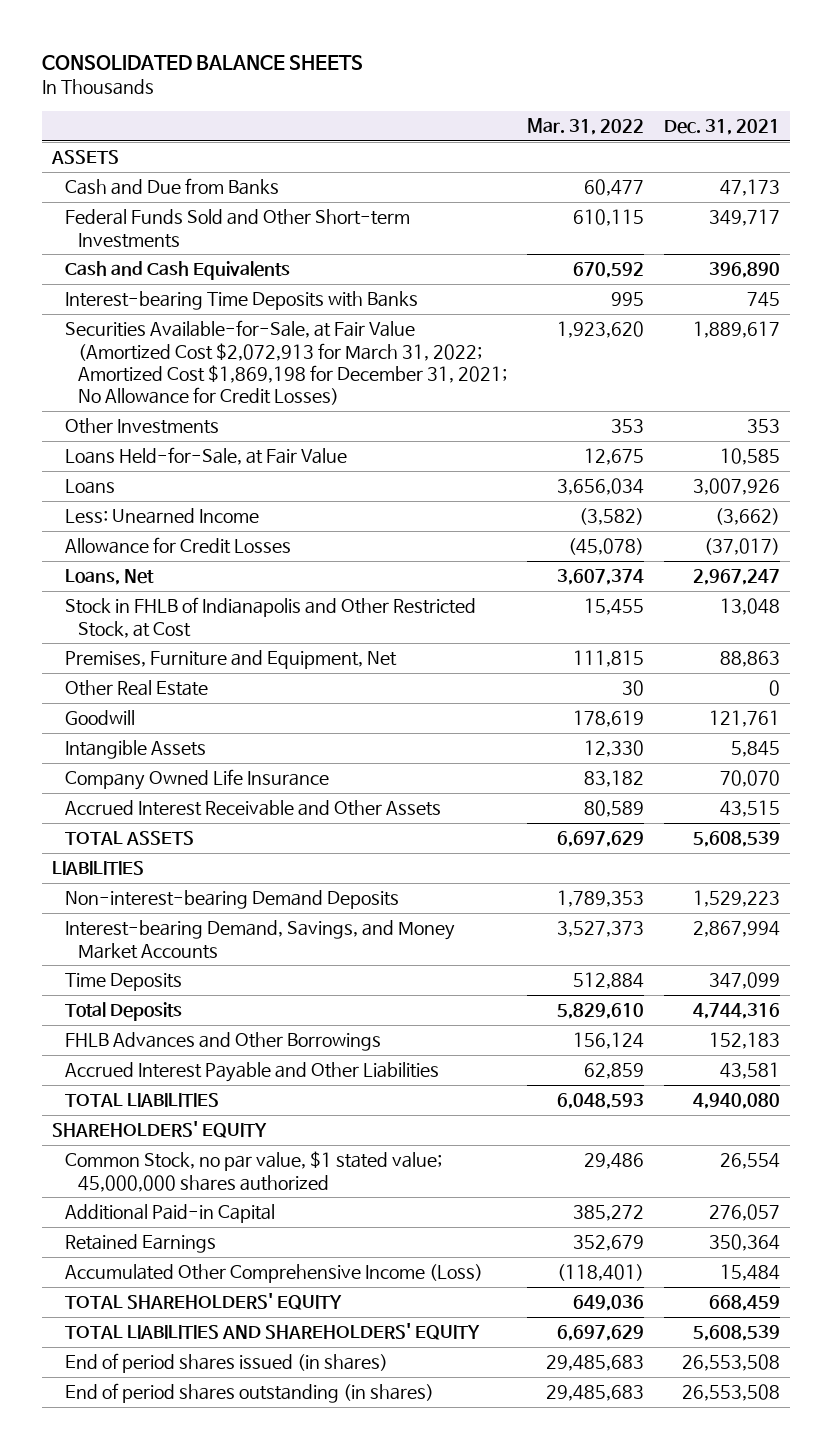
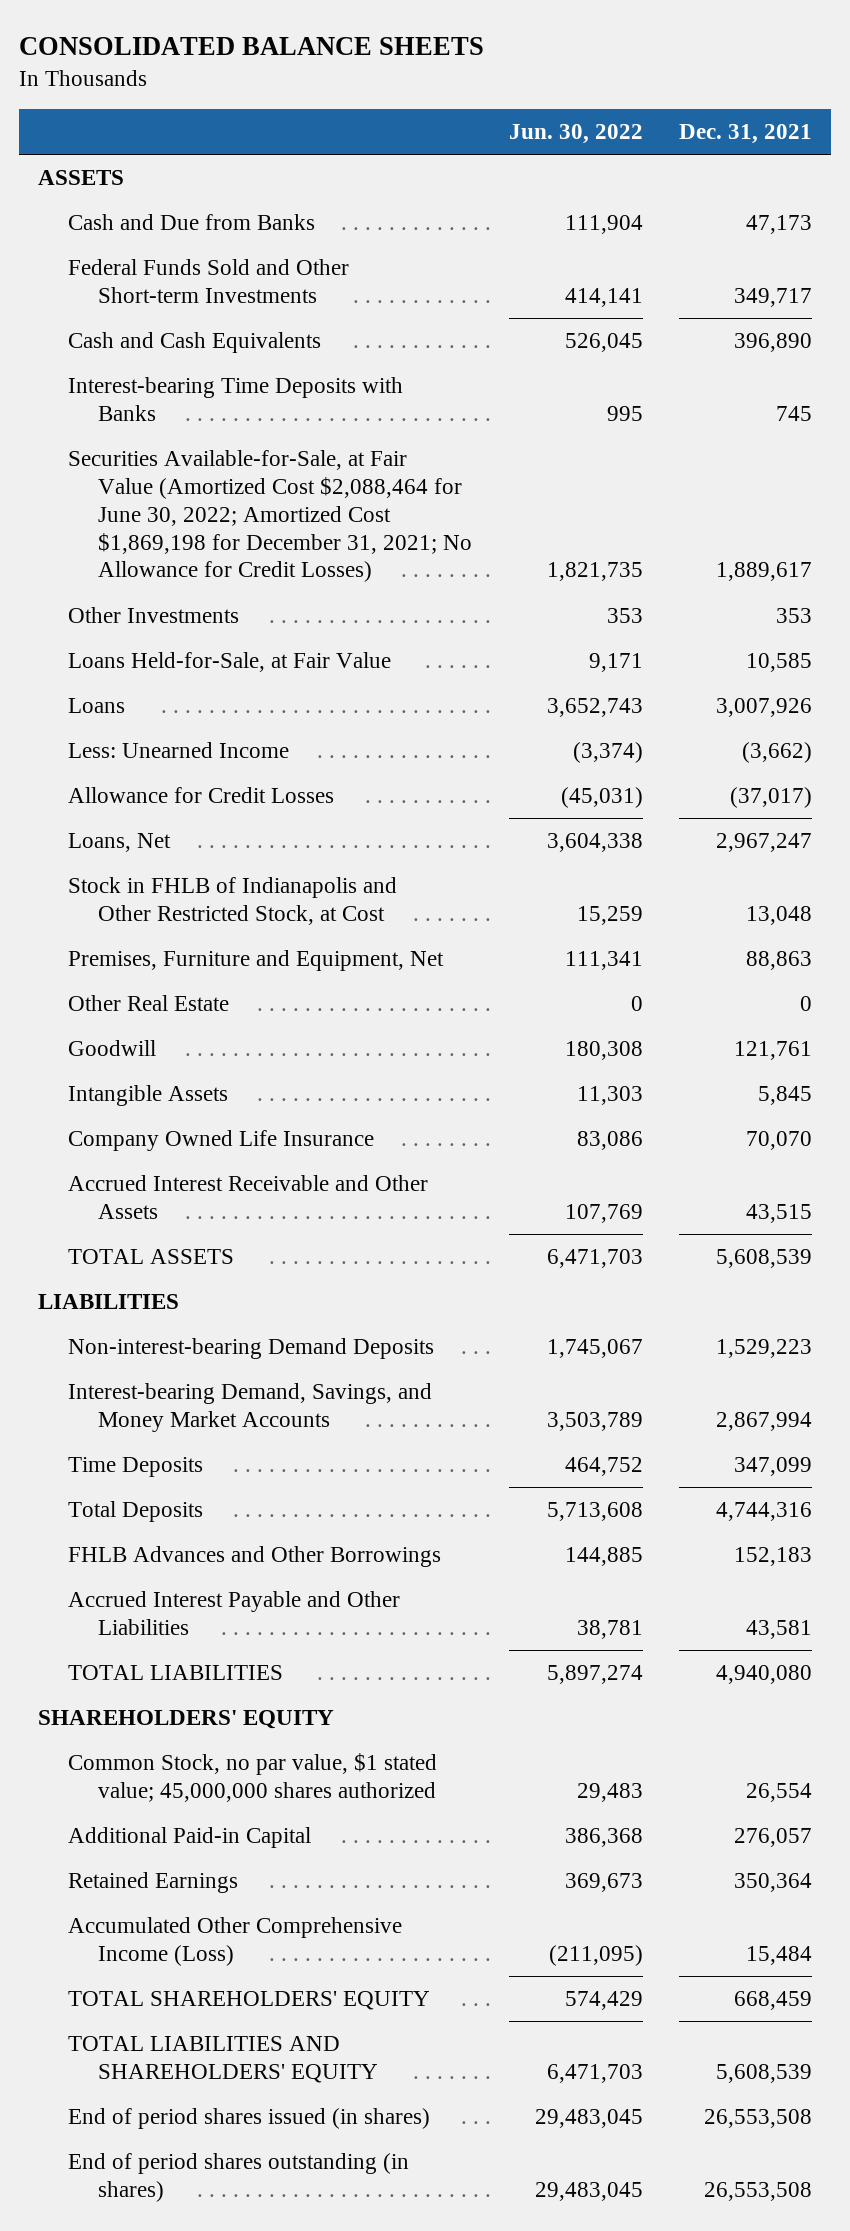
[526,118,644,136] Mar. 31, 2022 -> none
none -> [508,124,643,145] Jun. 30, 2022
[65,320,508,406] Securities Available-for-Sale, at Fair Value (Amortized Cost $2,072,913 for March 31, 2022; Amortized Cost $1,869,198 for December 31, 2021; No Allowance for Credit Losses) -> [68,450,473,583] Securities Available-for-Sale, at Fair Value (Amortized Cost $2,088,464 for June 30, 2022; Amortized Cost $1,869,198 for December 31, 2021; No Allowance for Credit Losses)

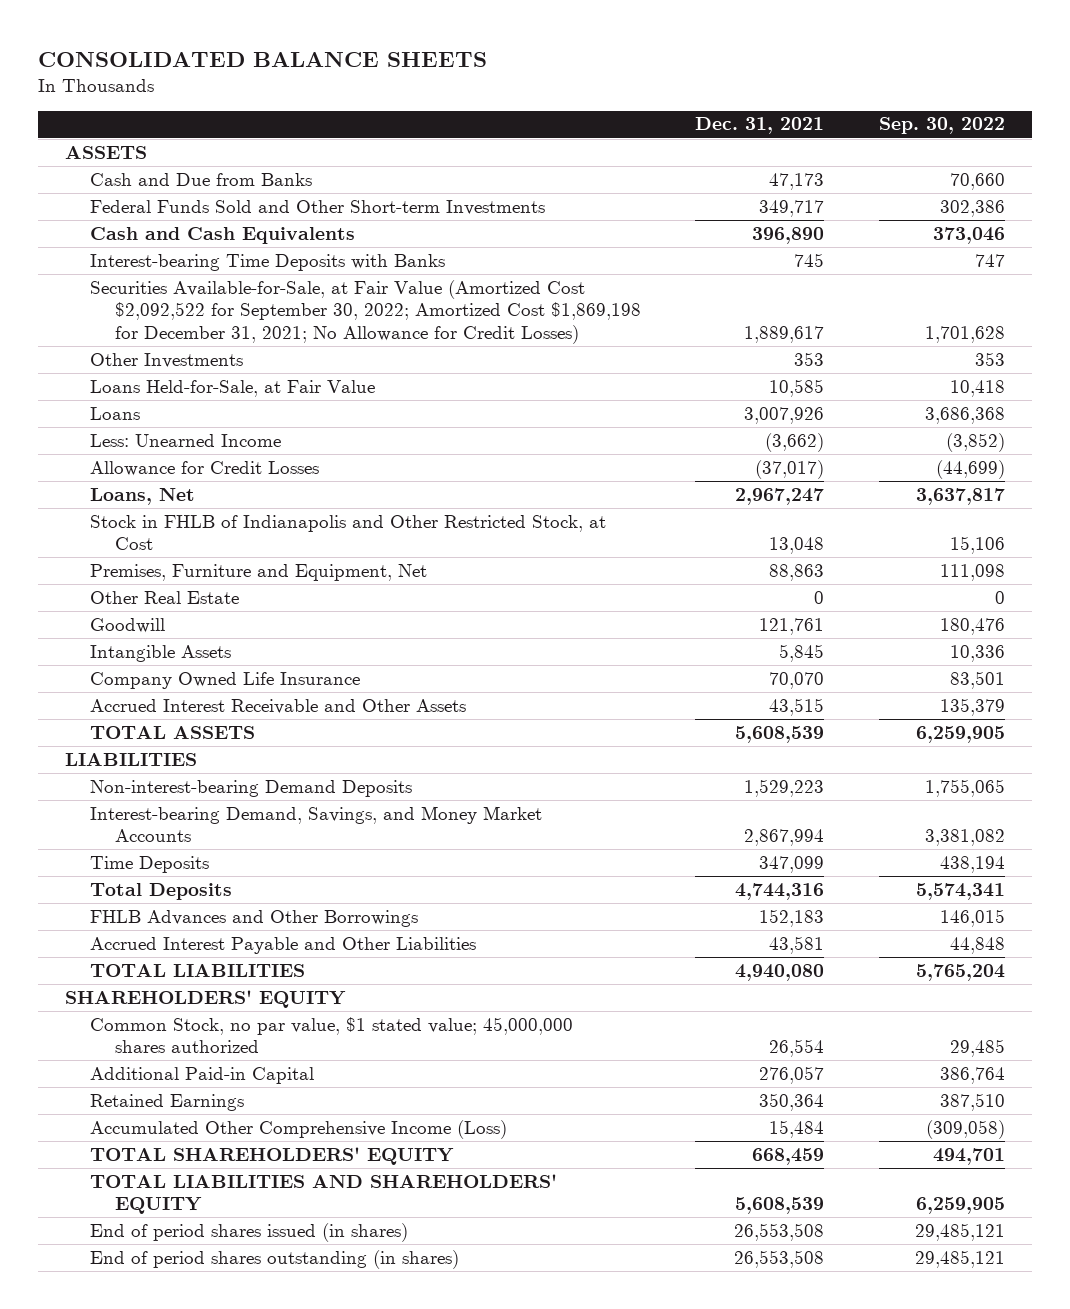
[508,124,643,145] Jun. 30, 2022 -> none
none -> [878,117,1005,135] Sep. 30, 2022
[68,450,473,583] Securities Available-for-Sale, at Fair Value (Amortized Cost $2,088,464 for June 30, 2022; Amortized Cost $1,869,198 for December 31, 2021; No Allowance for Credit Losses) -> [89,279,641,344] Securities Available-for-Sale, at Fair Value (Amortized Cost $2,092,522 for September 30, 2022; Amortized Cost $1,869,198 for December 31, 2021; No Allowance for Credit Losses)

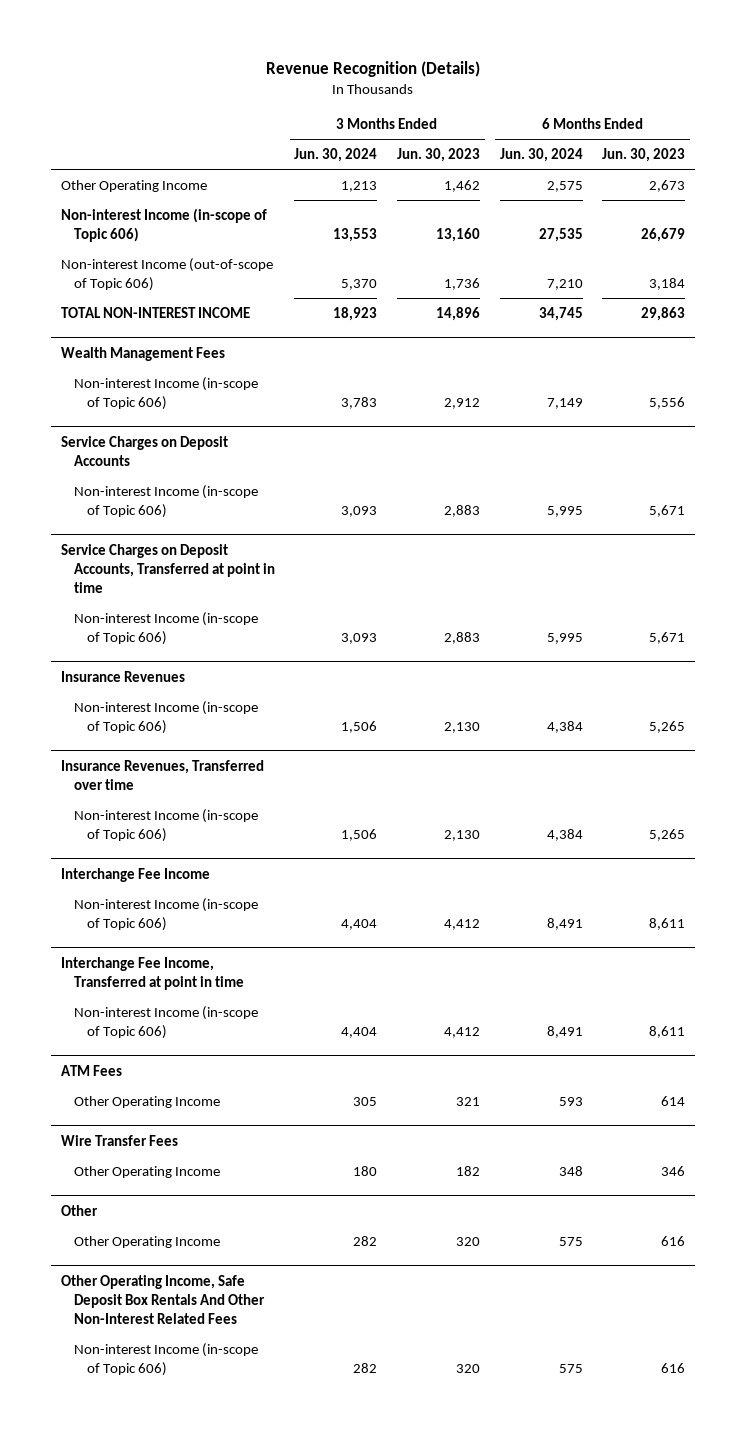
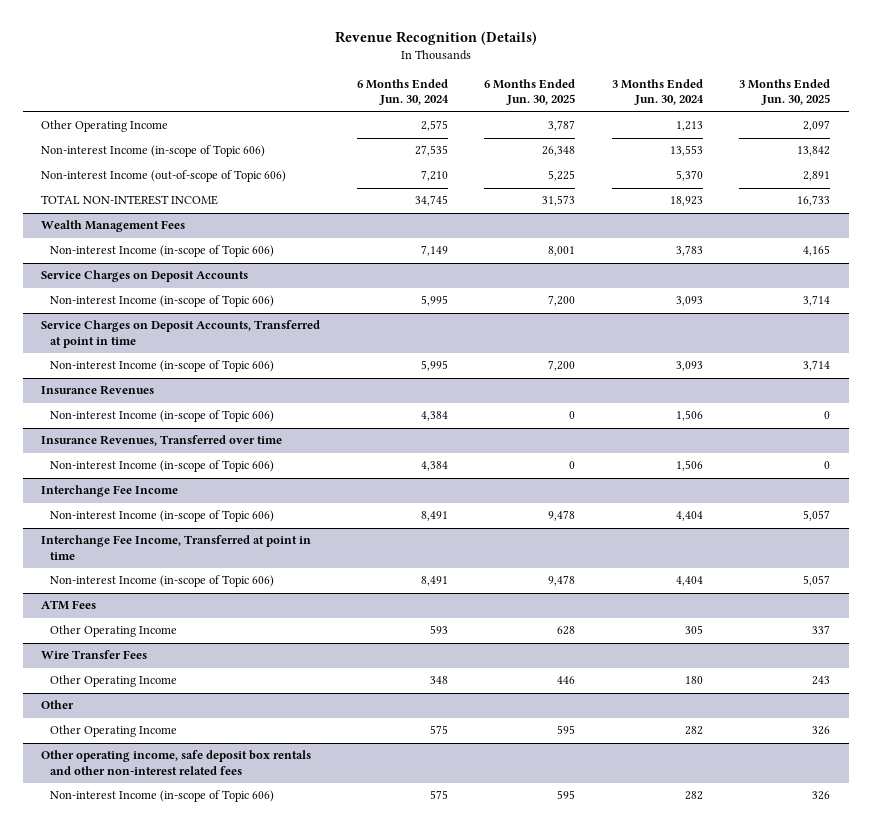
[397,147,481,162] Jun. 30, 2023 -> none
[602,147,686,162] Jun. 30, 2023 -> none
none -> [484,78,576,106] 6 Months Ended Jun. 30, 2025
none -> [739,78,831,106] 3 Months Ended Jun. 30, 2025
[60,1274,265,1325] Other Operating Income, Safe Deposit Box Rentals And Other Non-Interest Related Fees -> [41,750,312,775] Other operating income, safe deposit box rentals and other non-interest related fees

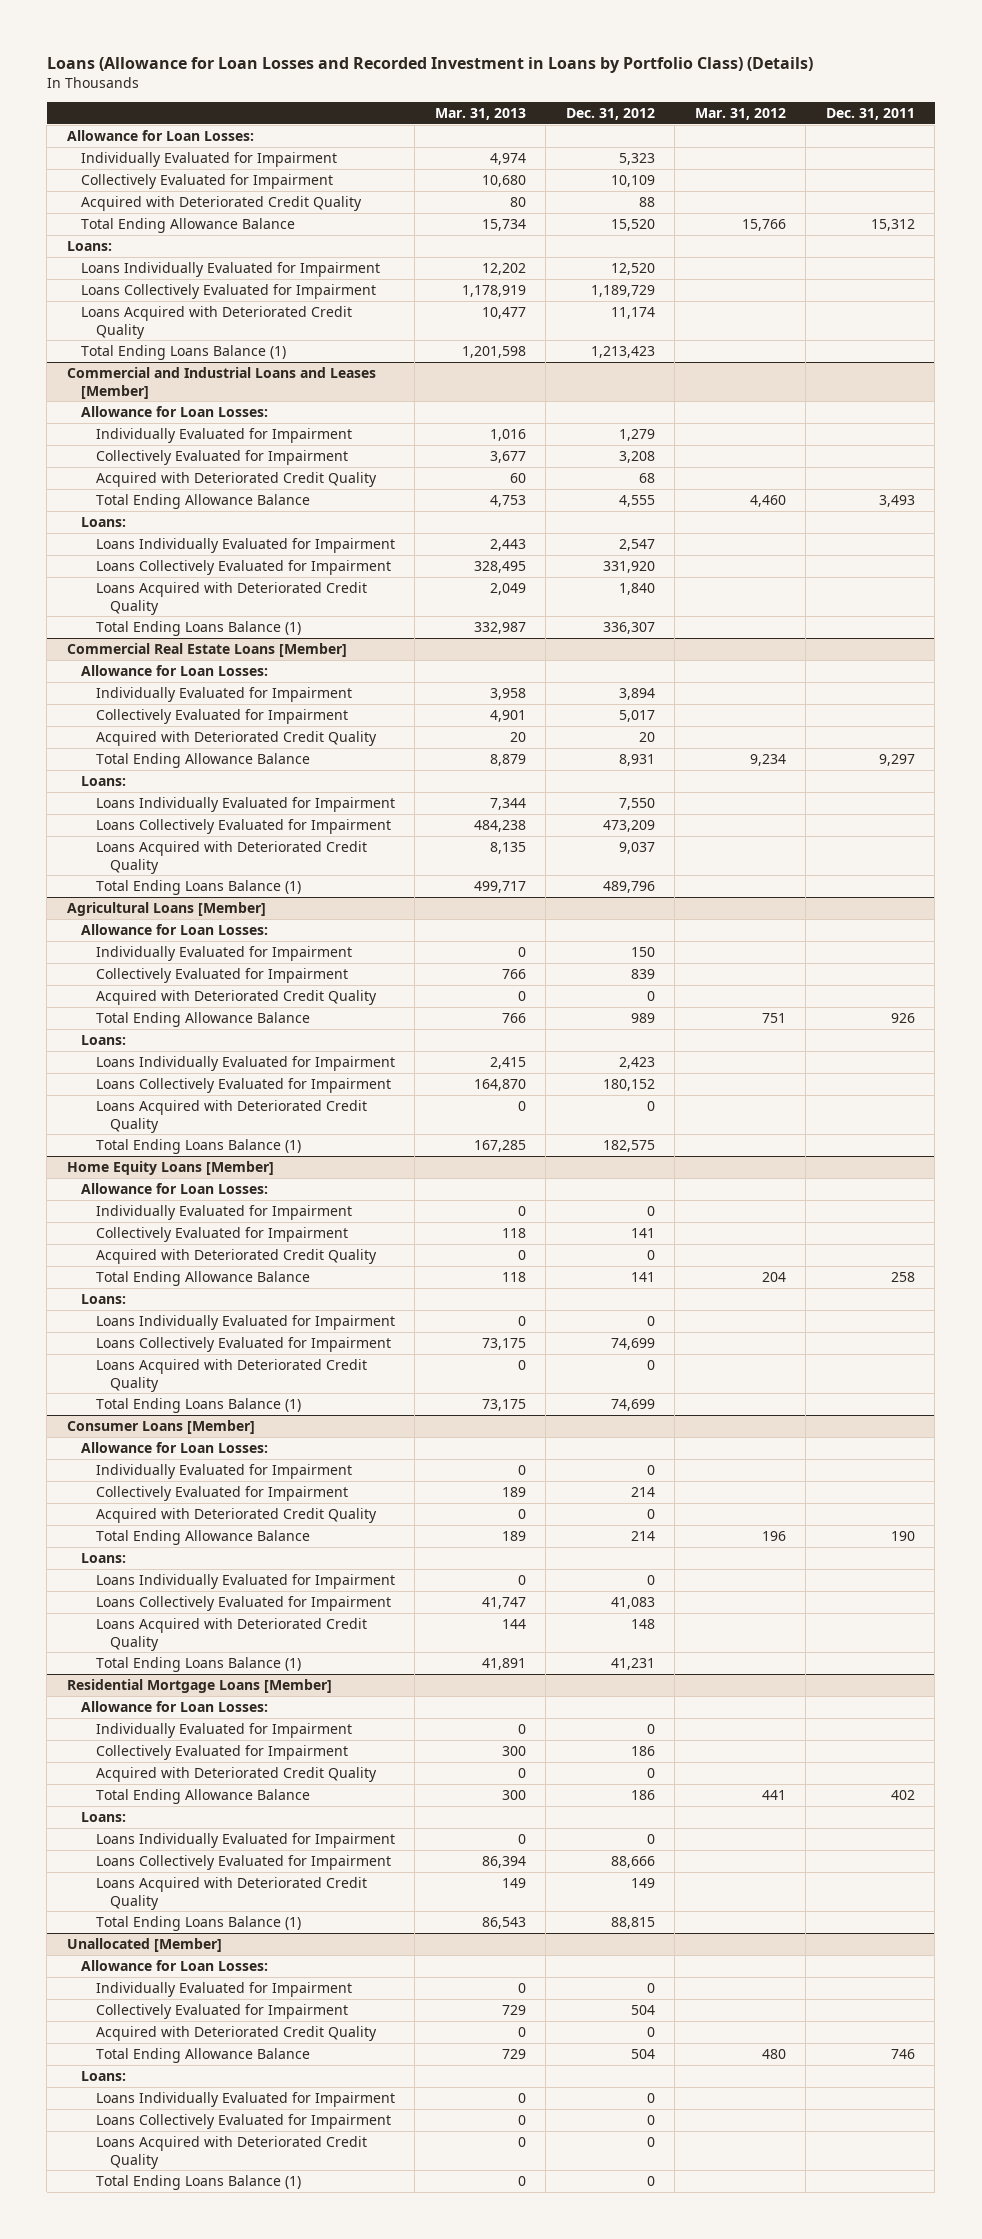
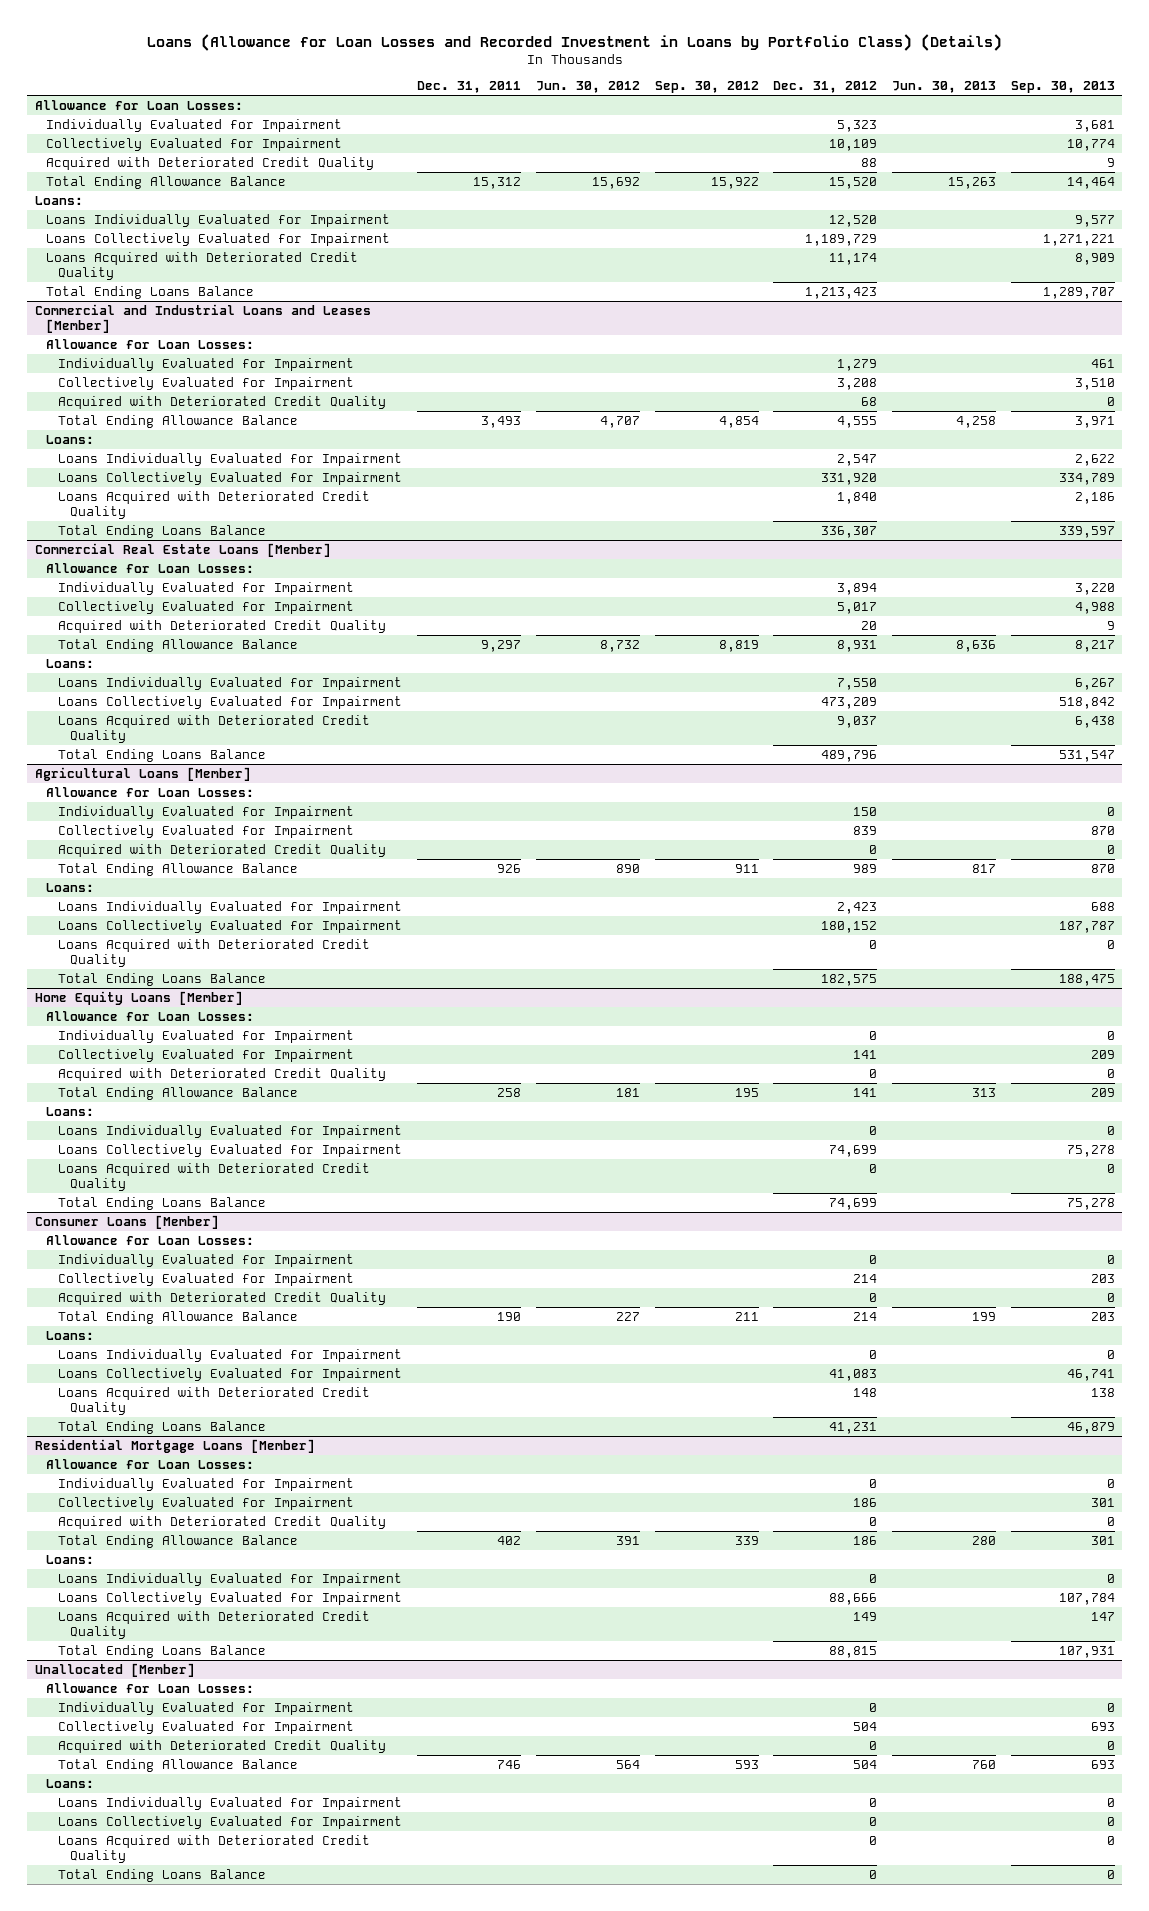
[434,107,526,120] Mar. 31, 2013 -> none
[694,107,786,120] Mar. 31, 2012 -> none
none -> [535,81,640,94] Jun. 30, 2012
none -> [654,81,759,94] Sep. 30, 2012
none -> [892,81,997,94] Jun. 30, 2013
none -> [1010,81,1115,94] Sep. 30, 2013
[81,344,287,360] Total Ending Loans Balance (1) -> [46,285,255,299] Total Ending Loans Balance
[95,620,301,636] Total Ending Loans Balance (1) -> [58,524,267,538] Total Ending Loans Balance
[95,879,301,895] Total Ending Loans Balance (1) -> [58,748,267,762] Total Ending Loans Balance
[95,1138,301,1154] Total Ending Loans Balance (1) -> [58,972,267,986] Total Ending Loans Balance
[95,1397,301,1413] Total Ending Loans Balance (1) -> [58,1196,267,1210] Total Ending Loans Balance
[95,1656,301,1672] Total Ending Loans Balance (1) -> [58,1420,267,1434] Total Ending Loans Balance
[95,1915,301,1931] Total Ending Loans Balance (1) -> [58,1644,267,1658] Total Ending Loans Balance
[95,2174,301,2190] Total Ending Loans Balance (1) -> [58,1868,267,1882] Total Ending Loans Balance

